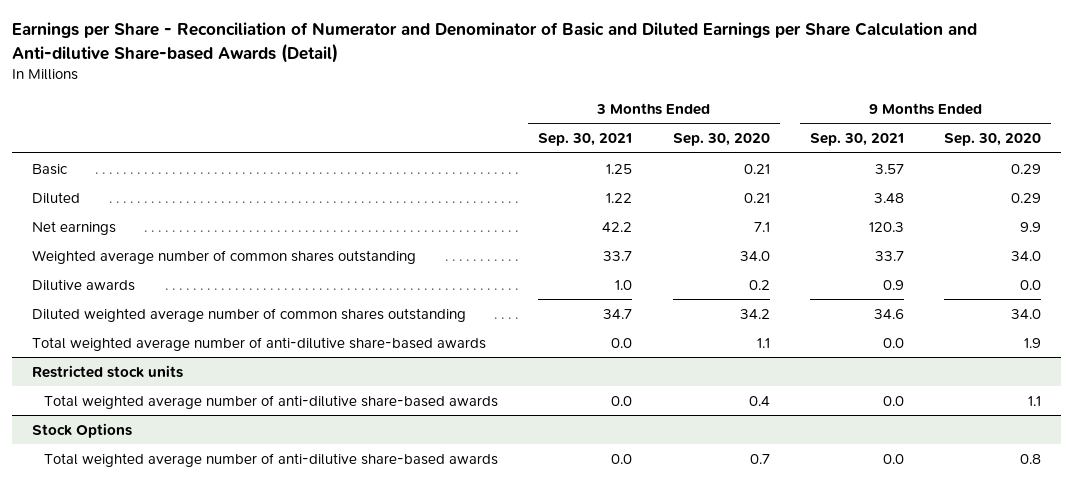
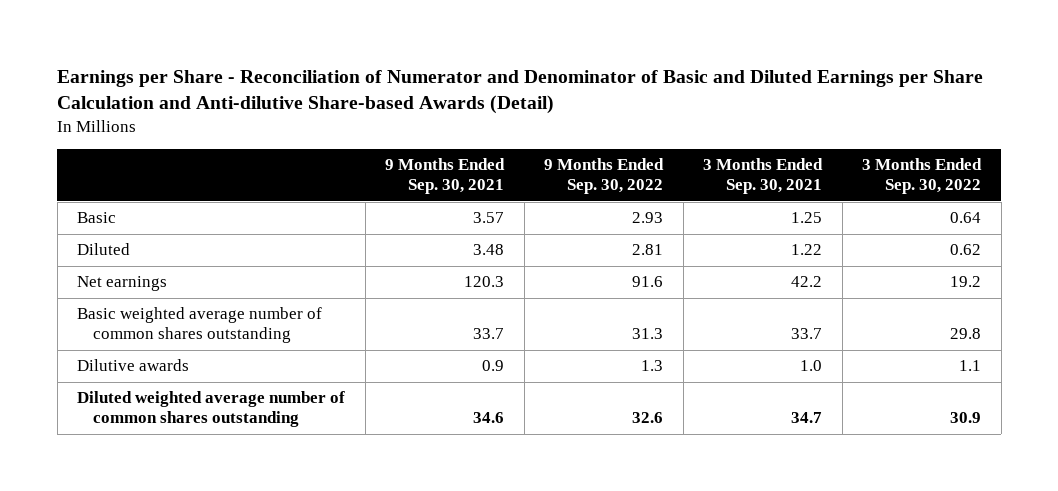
[672,133,770,147] Sep. 30, 2020 -> none
[944,133,1042,147] Sep. 30, 2020 -> none
none -> [544,158,665,195] 9 Months Ended Sep. 30, 2022
none -> [862,158,983,195] 3 Months Ended Sep. 30, 2022
[32,249,417,264] Weighted average number of common shares outstanding -> [77,307,323,344] Basic weighted average number of common shares outstanding
[32,336,487,351] Total weighted average number of anti-dilutive share-based awards -> none
[32,364,184,378] Restricted stock units -> none
[43,394,498,409] Total weighted average number of anti-dilutive share-based awards -> none
[32,422,133,438] Stock Options -> none
[43,452,498,467] Total weighted average number of anti-dilutive share-based awards -> none

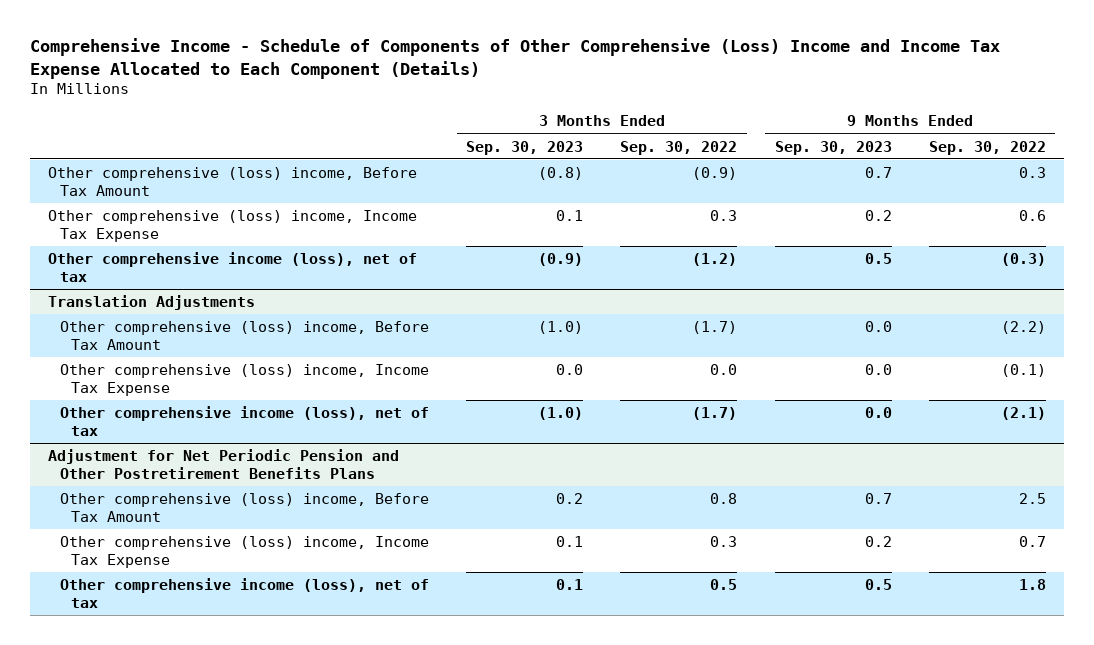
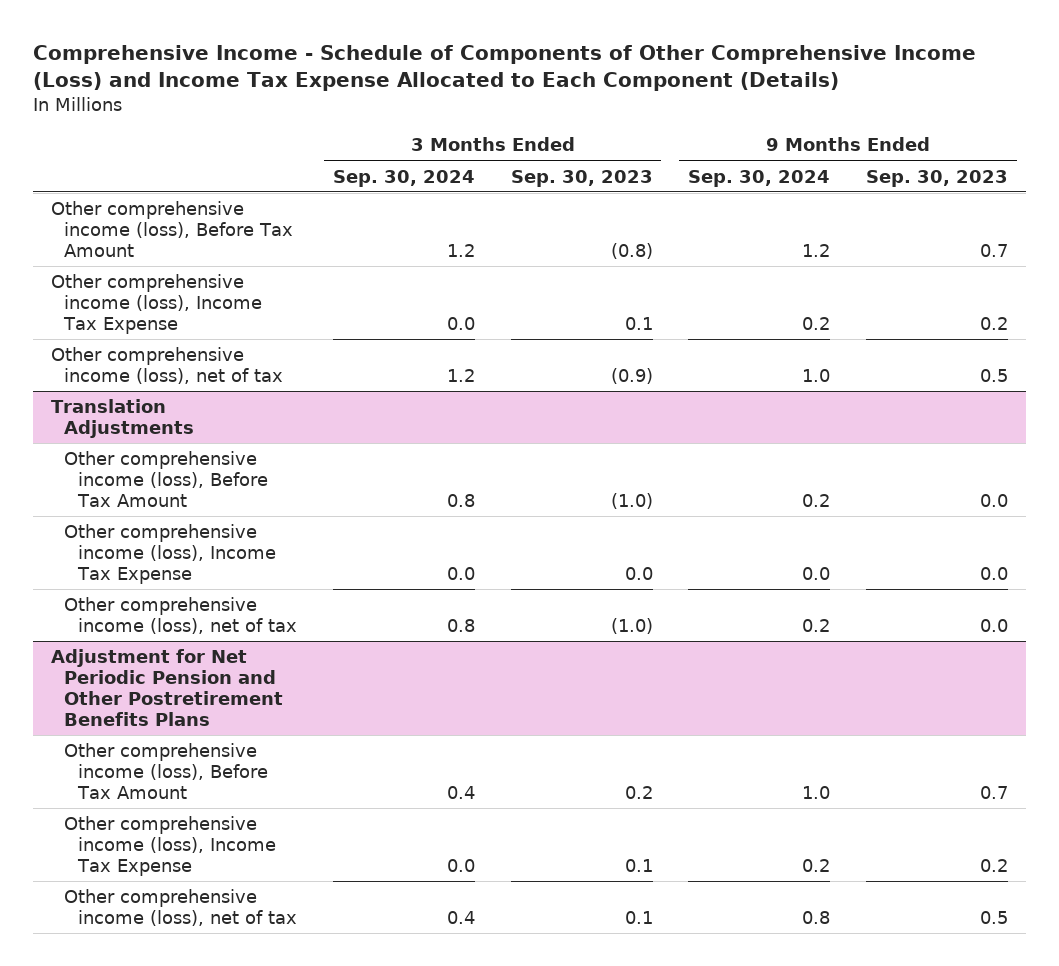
[29,38,1000,79] Comprehensive Income - Schedule of Components of Other Comprehensive (Loss) Income and Income Tax Expense Allocated to Each Component (Details) -> [32,45,976,92] Comprehensive Income - Schedule of Components of Other Comprehensive Income (Loss) and Income Tax Expense Allocated to Each Component (Details)
[620,140,738,155] Sep. 30, 2022 -> none
[928,140,1046,155] Sep. 30, 2022 -> none
none -> [332,169,475,187] Sep. 30, 2024
none -> [688,169,831,187] Sep. 30, 2024
[48,166,418,197] Other comprehensive (loss) income, Before Tax Amount -> [50,201,294,257] Other comprehensive income (loss), Before Tax Amount
[48,209,418,243] Other comprehensive (loss) income, Income Tax Expense -> [50,274,263,334] Other comprehensive income (loss), Income Tax Expense
[59,320,429,351] Other comprehensive (loss) income, Before Tax Amount -> [64,451,268,507] Other comprehensive income (loss), Before Tax Amount
[59,363,429,397] Other comprehensive (loss) income, Income Tax Expense -> [64,524,276,584] Other comprehensive income (loss), Income Tax Expense
[59,492,429,523] Other comprehensive (loss) income, Before Tax Amount -> [64,743,268,799] Other comprehensive income (loss), Before Tax Amount
[59,535,429,569] Other comprehensive (loss) income, Income Tax Expense -> [64,816,276,876] Other comprehensive income (loss), Income Tax Expense

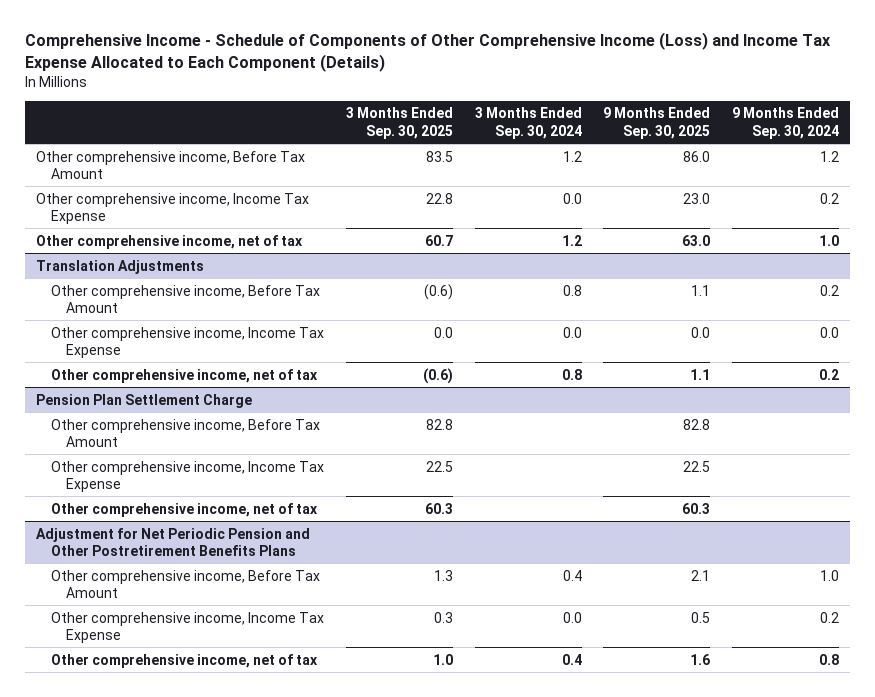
[510,169,653,187] Sep. 30, 2023 -> none
[866,169,1009,187] Sep. 30, 2023 -> none
none -> [345,107,453,139] 3 Months Ended Sep. 30, 2025
none -> [603,107,711,139] 9 Months Ended Sep. 30, 2025
[50,201,294,257] Other comprehensive income (loss), Before Tax Amount -> [35,150,305,179] Other comprehensive income, Before Tax Amount
[50,274,263,334] Other comprehensive income (loss), Income Tax Expense -> [35,192,309,224] Other comprehensive income, Income Tax Expense
[50,347,284,384] Other comprehensive income (loss), net of tax -> [35,234,303,249] Other comprehensive income, net of tax
[64,451,268,507] Other comprehensive income (loss), Before Tax Amount -> [50,284,320,313] Other comprehensive income, Before Tax Amount
[64,524,276,584] Other comprehensive income (loss), Income Tax Expense -> [50,326,324,358] Other comprehensive income, Income Tax Expense
[64,597,297,634] Other comprehensive income (loss), net of tax -> [50,368,318,383] Other comprehensive income, net of tax
none -> [35,393,252,408] Pension Plan Settlement Charge
none -> [50,418,320,447] Other comprehensive income, Before Tax Amount
none -> [50,460,324,492] Other comprehensive income, Income Tax Expense
none -> [50,502,318,517] Other comprehensive income, net of tax
[64,743,268,799] Other comprehensive income (loss), Before Tax Amount -> [50,569,320,598] Other comprehensive income, Before Tax Amount
[64,816,276,876] Other comprehensive income (loss), Income Tax Expense -> [50,611,324,643] Other comprehensive income, Income Tax Expense
[64,889,297,926] Other comprehensive income (loss), net of tax -> [50,653,318,668] Other comprehensive income, net of tax

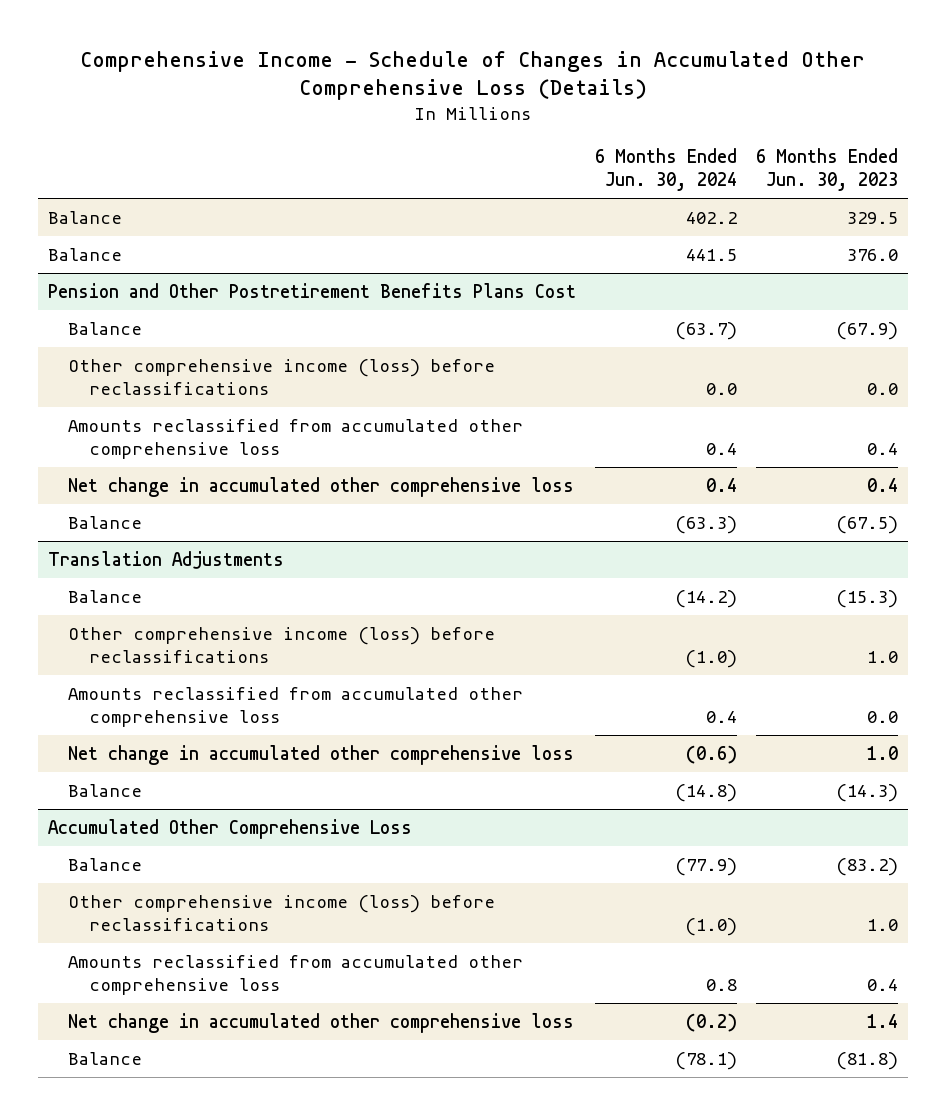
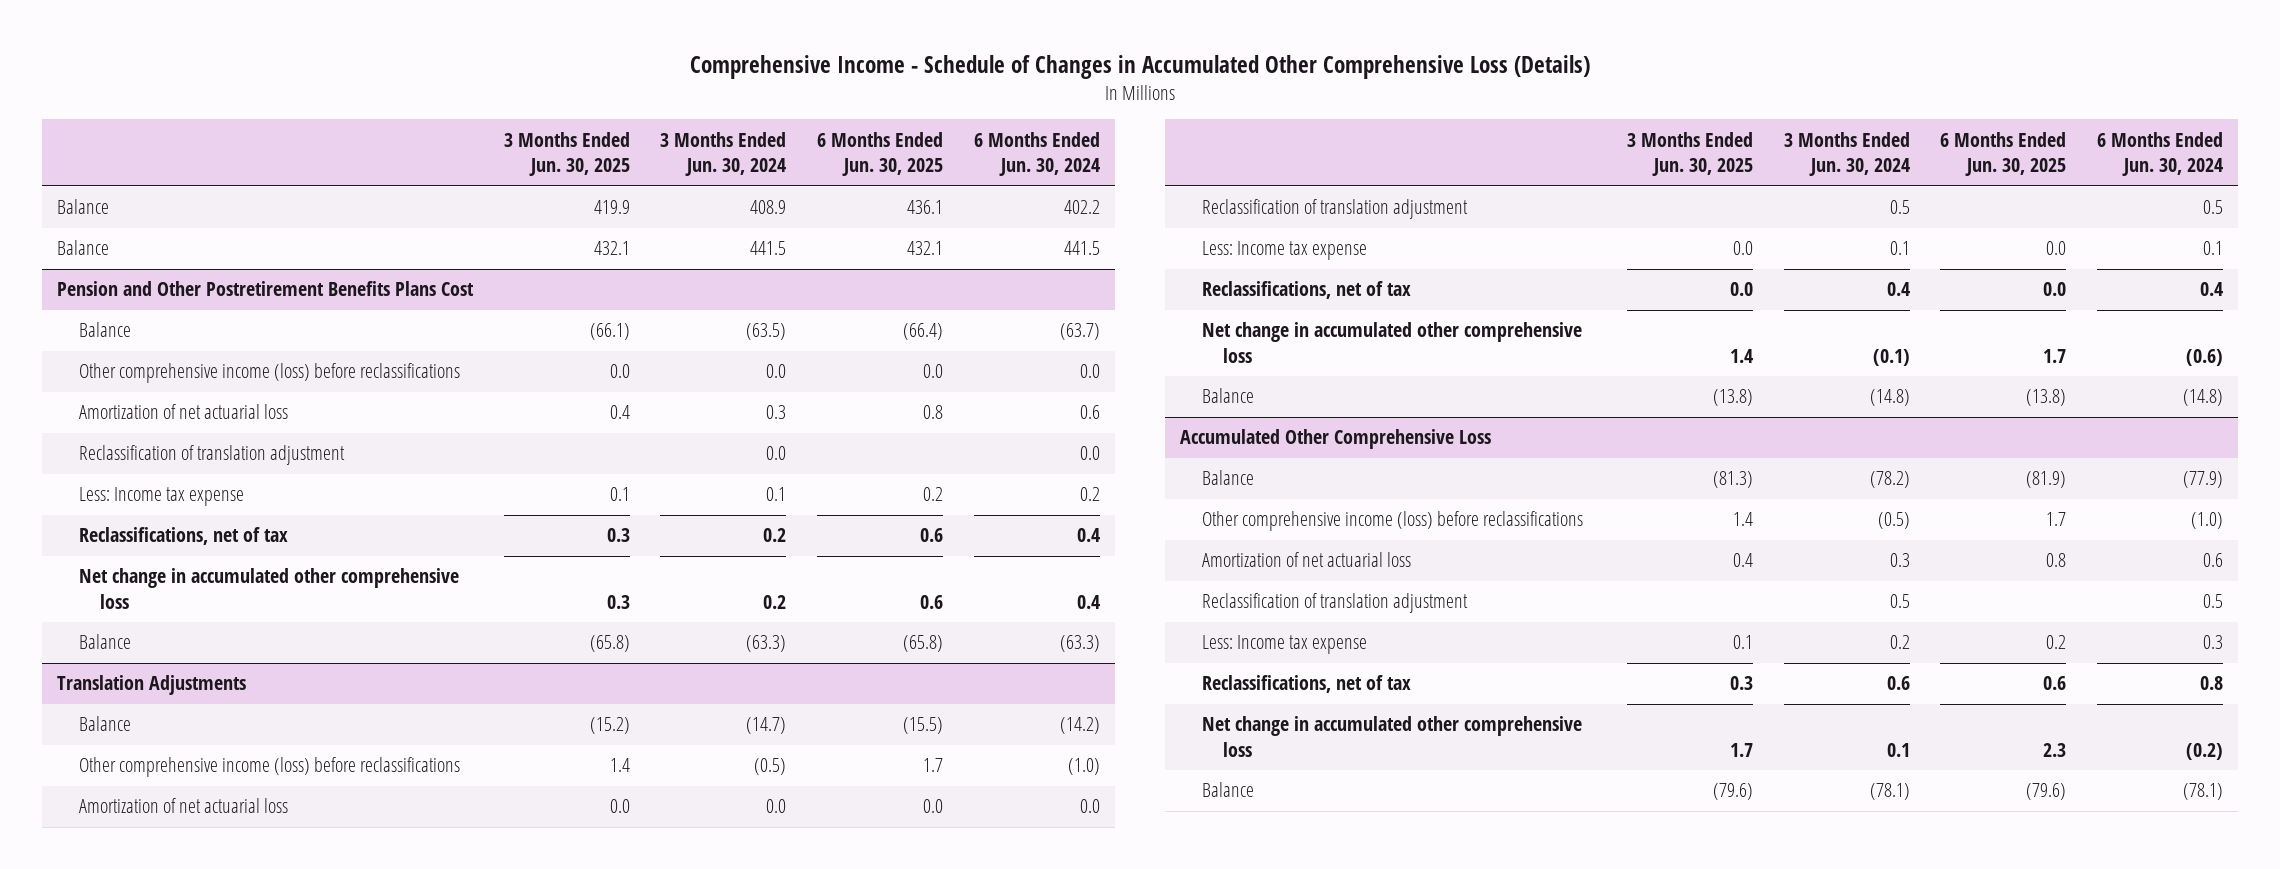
[756,147,899,192] 6 Months Ended Jun. 30, 2023 -> none
none -> [503,131,630,177] 3 Months Ended Jun. 30, 2025
none -> [660,131,787,177] 3 Months Ended Jun. 30, 2024
none -> [817,131,944,177] 6 Months Ended Jun. 30, 2025
[68,418,524,460] Amounts reclassified from accumulated other comprehensive loss -> none
none -> [78,404,288,420] Amortization of net actuarial loss
none -> [78,445,345,466] Reclassification of translation adjustment
none -> [78,487,244,507] Less: Income tax expense
none -> [78,527,288,546] Reclassifications, net of tax
[68,686,524,728] Amounts reclassified from accumulated other comprehensive loss -> none
none -> [78,798,288,814] Amortization of net actuarial loss
none -> [1201,199,1468,220] Reclassification of translation adjustment
none -> [1201,241,1367,261] Less: Income tax expense
none -> [1201,281,1411,300] Reclassifications, net of tax
[68,954,524,996] Amounts reclassified from accumulated other comprehensive loss -> none
none -> [1201,552,1411,568] Amortization of net actuarial loss
none -> [1201,593,1468,614] Reclassification of translation adjustment
none -> [1201,635,1367,655] Less: Income tax expense
none -> [1201,675,1411,694] Reclassifications, net of tax

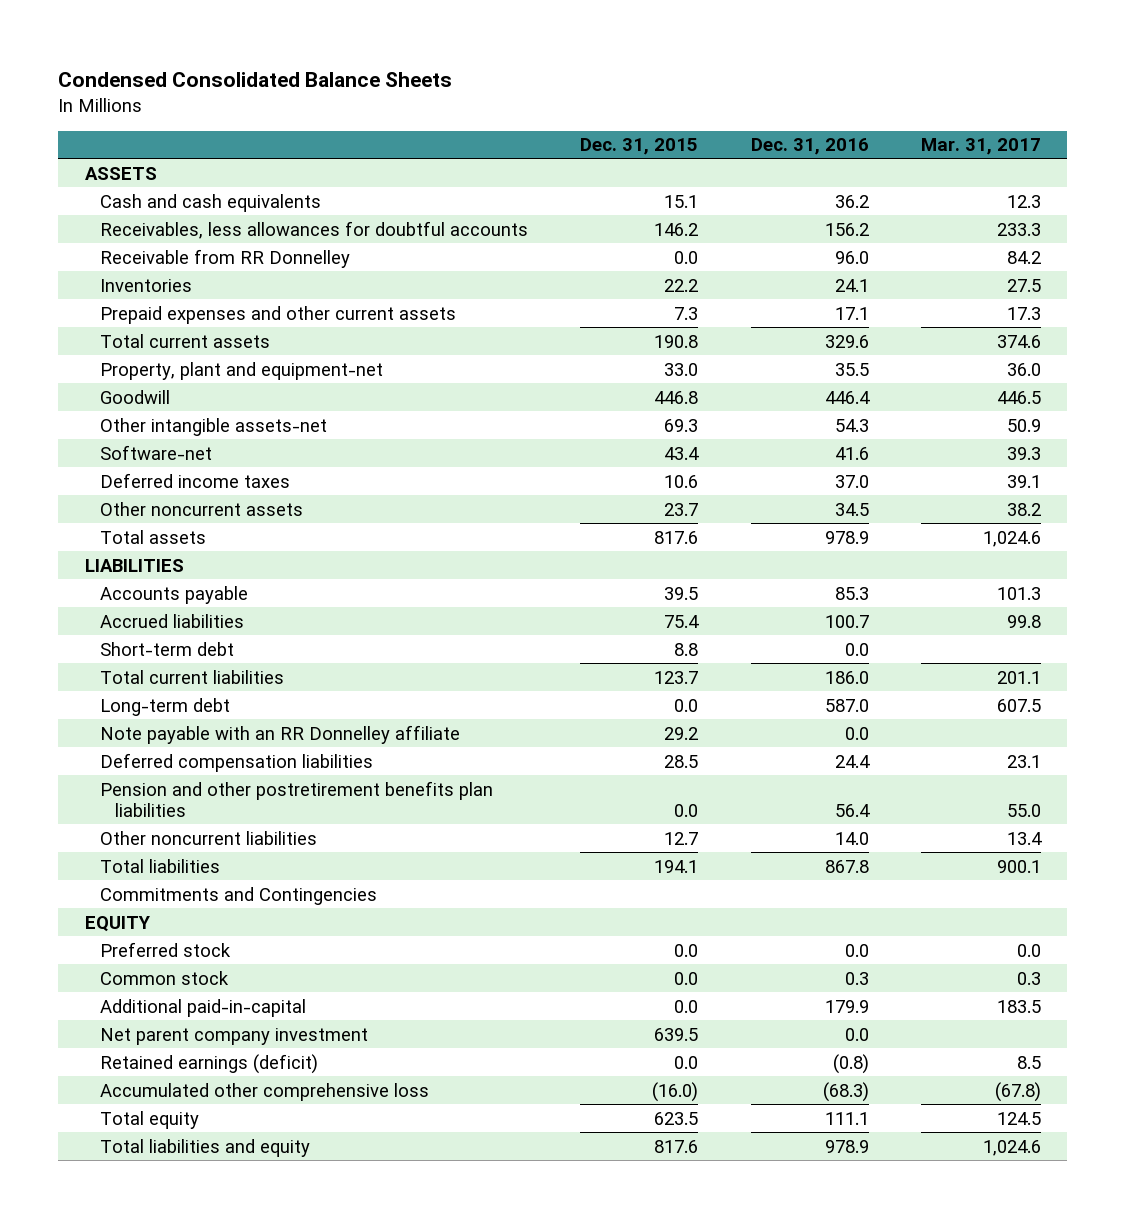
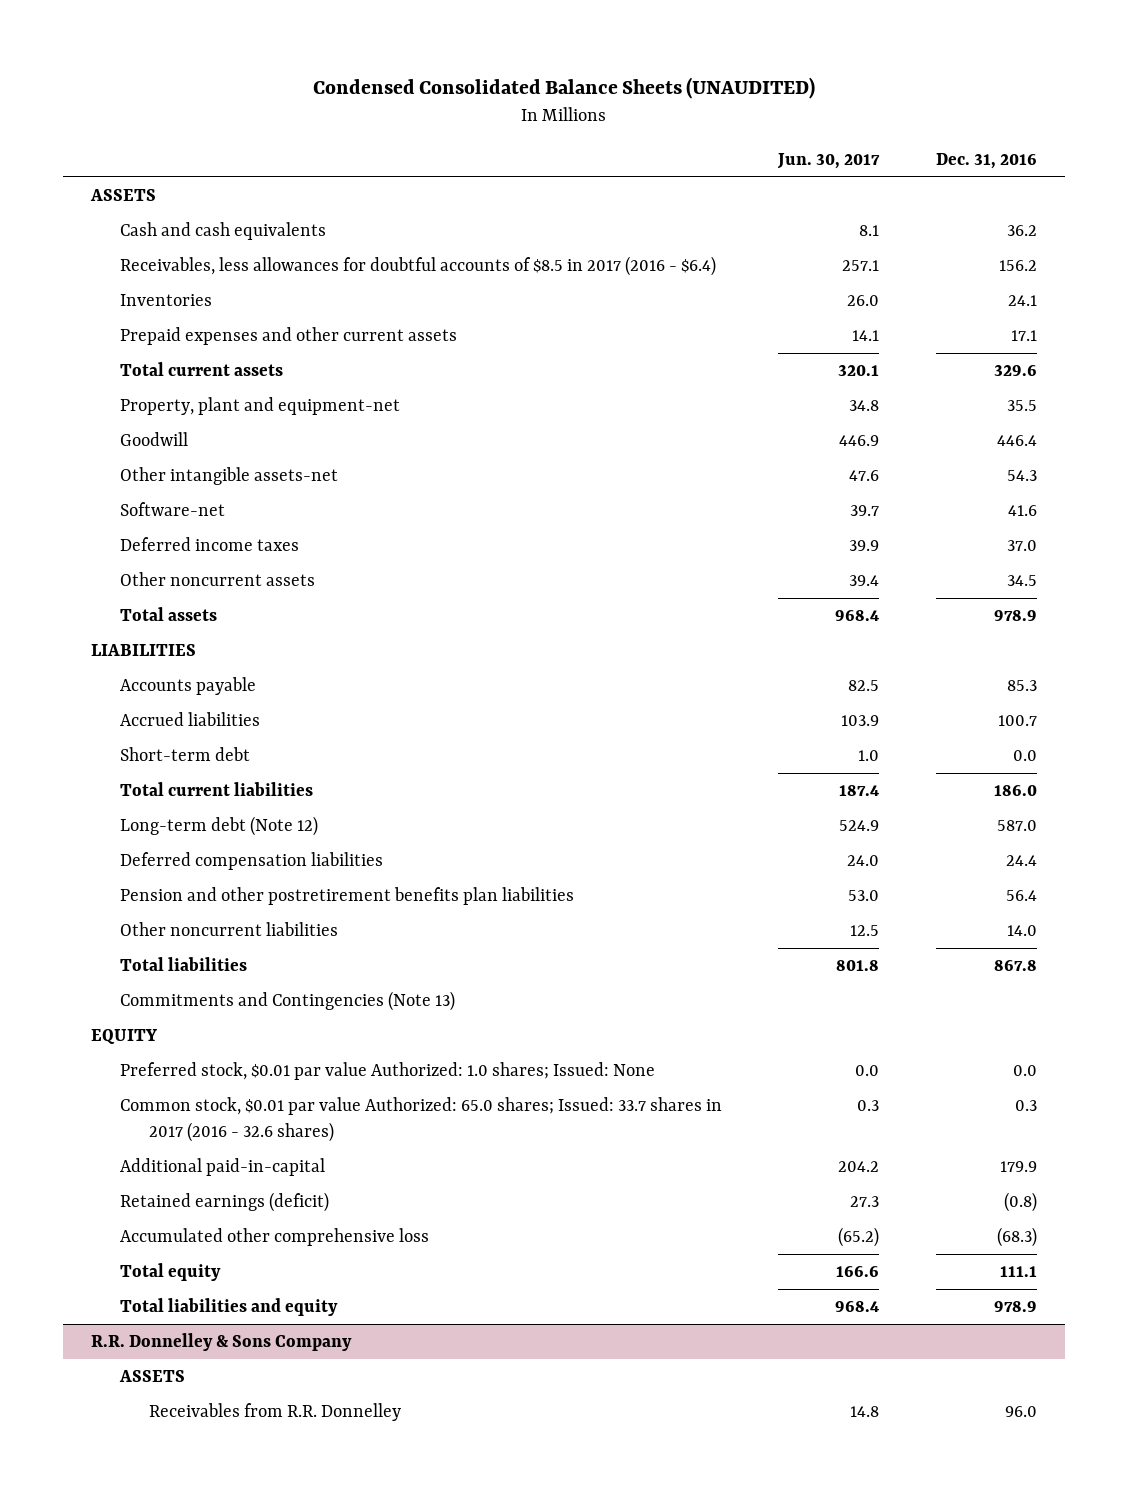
[58,72,453,88] Condensed Consolidated Balance Sheets -> [312,77,815,100] Condensed Consolidated Balance Sheets (UNAUDITED)
[580,138,699,156] Dec. 31, 2015 -> none
[920,138,1041,156] Mar. 31, 2017 -> none
none -> [777,152,881,169] Jun. 30, 2017
[99,248,350,268] Receivable from RR Donnelley -> none
[99,220,528,239] Receivables, less allowances for doubtful accounts -> [120,256,717,277] Receivables, less allowances for doubtful accounts of $8.5 in 2017 (2016 - $6.4)
[99,724,460,744] Note payable with an RR Donnelley affiliate -> none
[99,697,230,716] Long-term debt -> [120,816,319,837] Long-term debt (Note 12)
[99,886,377,905] Commitments and Contingencies -> [120,991,456,1012] Commitments and Contingencies (Note 13)
[99,941,231,957] Preferred stock -> [120,1062,656,1081] Preferred stock, $0.01 par value Authorized: 1.0 shares; Issued: None
[99,970,229,985] Common stock -> [120,1097,723,1143] Common stock, $0.01 par value Authorized: 65.0 shares; Issued: 33.7 shares in 2017 (2016 - 32.6 shares)
[99,1027,368,1045] Net parent company investment -> none
none -> [91,1333,353,1352] R.R. Donnelley & Sons Company
none -> [119,1370,186,1383] ASSETS
none -> [149,1403,402,1422] Receivables from R.R. Donnelley

